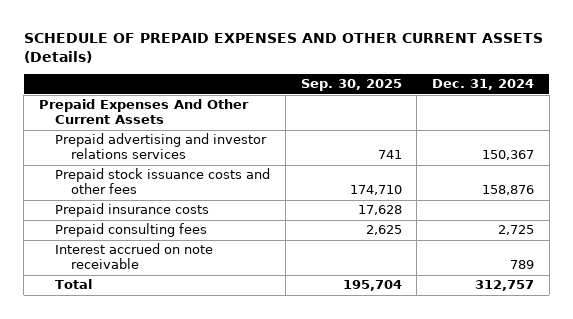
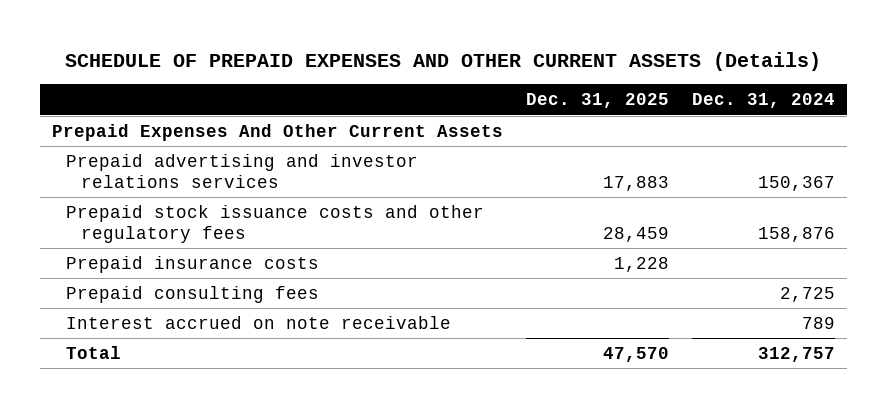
[300,79,402,92] Sep. 30, 2025 -> none
none -> [525,93,669,109] Dec. 31, 2025
[55,168,271,195] Prepaid stock issuance costs and other fees -> [66,204,485,243] Prepaid stock issuance costs and other regulatory fees

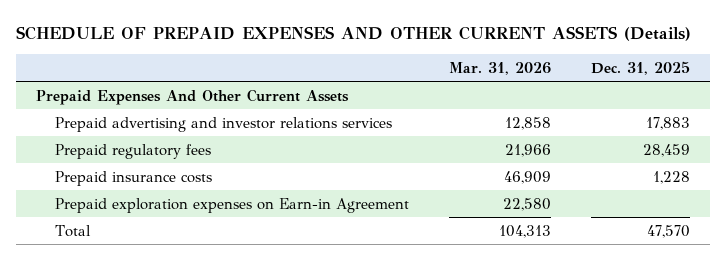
[692,93,836,109] Dec. 31, 2024 -> none
none -> [448,61,551,75] Mar. 31, 2026
[66,204,485,243] Prepaid stock issuance costs and other regulatory fees -> [55,143,212,159] Prepaid regulatory fees
[66,285,320,303] Prepaid consulting fees -> none
[66,315,452,329] Interest accrued on note receivable -> none
none -> [55,197,410,213] Prepaid exploration expenses on Earn-in Agreement

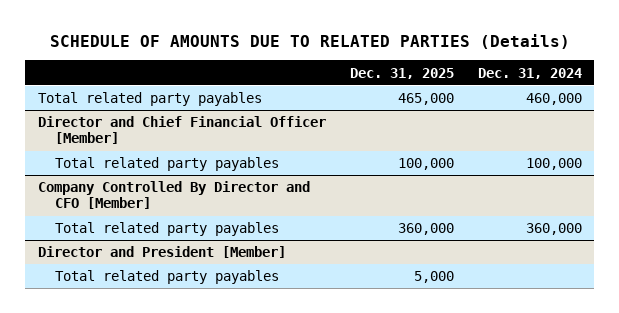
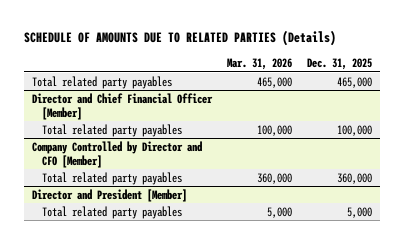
[477,67,582,79] Dec. 31, 2024 -> none
none -> [226,58,292,71] Mar. 31, 2026
[37,181,310,210] Company Controlled By Director and CFO [Member] -> [31,140,202,168] Company Controlled by Director and CFO [Member]

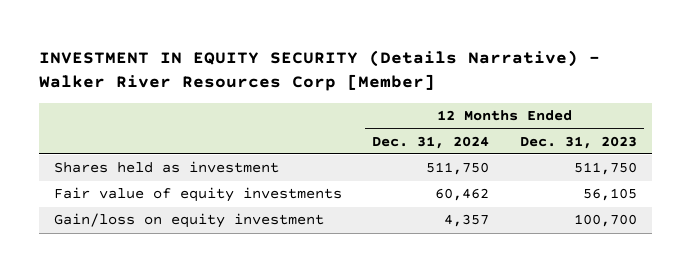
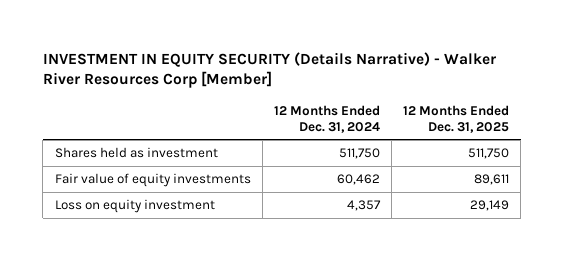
[519,135,637,149] Dec. 31, 2023 -> none
none -> [403,105,510,133] 12 Months Ended Dec. 31, 2025
[53,213,324,229] Gain/loss on equity investment -> [54,199,215,214] Loss on equity investment

